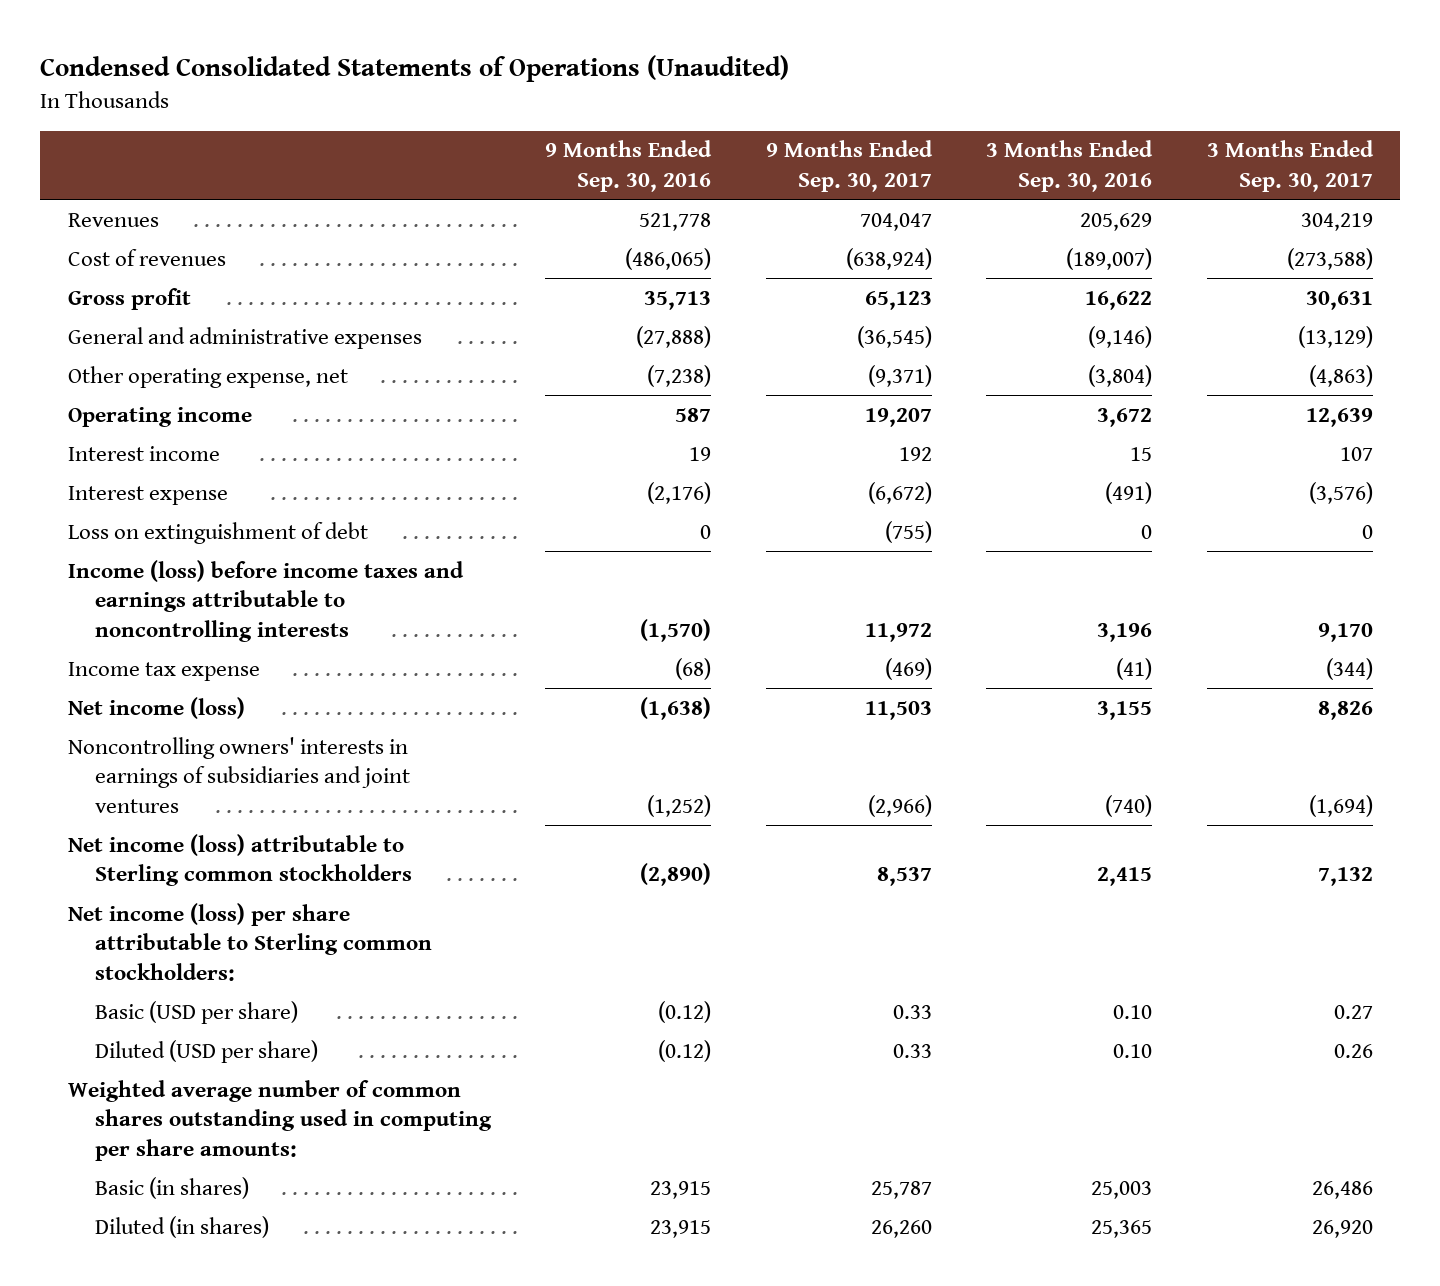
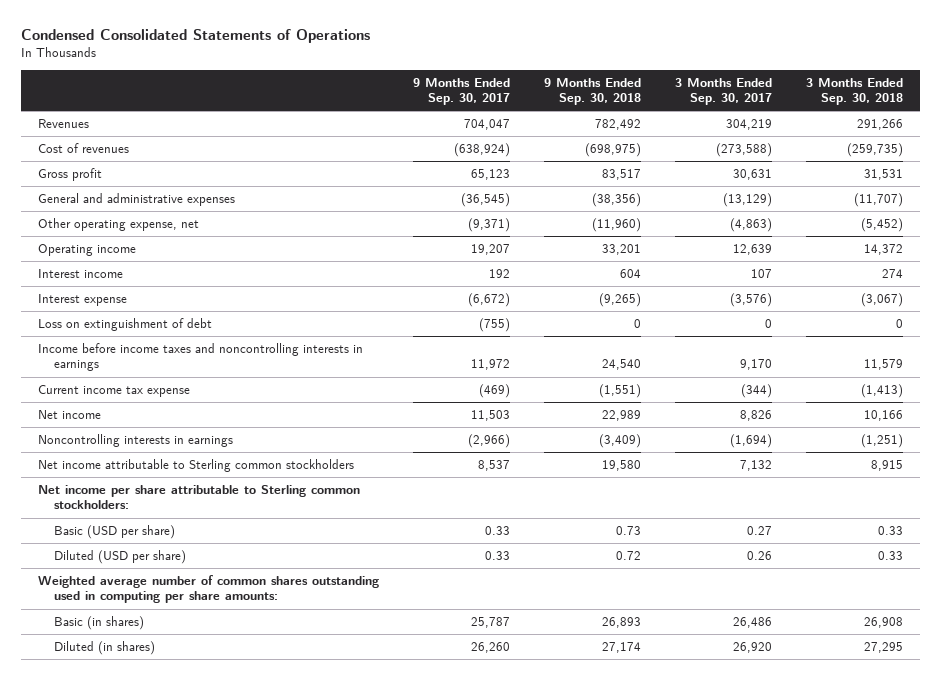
[40,55,790,83] Condensed Consolidated Statements of Operations (Unaudited) -> [20,29,370,44] Condensed Consolidated Statements of Operations
[545,140,713,193] 9 Months Ended Sep. 30, 2016 -> none
[986,140,1154,193] 3 Months Ended Sep. 30, 2016 -> none
none -> [543,77,641,106] 9 Months Ended Sep. 30, 2018
none -> [805,77,903,106] 3 Months Ended Sep. 30, 2018
[67,559,464,643] Income (loss) before income taxes and earnings attributable to noncontrolling interests -> [37,342,363,372] Income before income taxes and noncontrolling interests in earnings
[67,661,260,681] Income tax expense -> [37,384,190,397] Current income tax expense
[67,696,245,719] Net income (loss) -> [37,409,101,419] Net income
[67,736,410,814] Noncontrolling owners' interests in earnings of subsidiaries and joint ventures -> [37,433,233,447] Noncontrolling interests in earnings
[67,833,412,887] Net income (loss) attributable to Sterling common stockholders -> [37,458,354,472] Net income attributable to Sterling common stockholders
[67,902,432,982] Net income (loss) per share attributable to Sterling common stockholders: -> [37,484,360,510] Net income per share attributable to Sterling common stockholders:

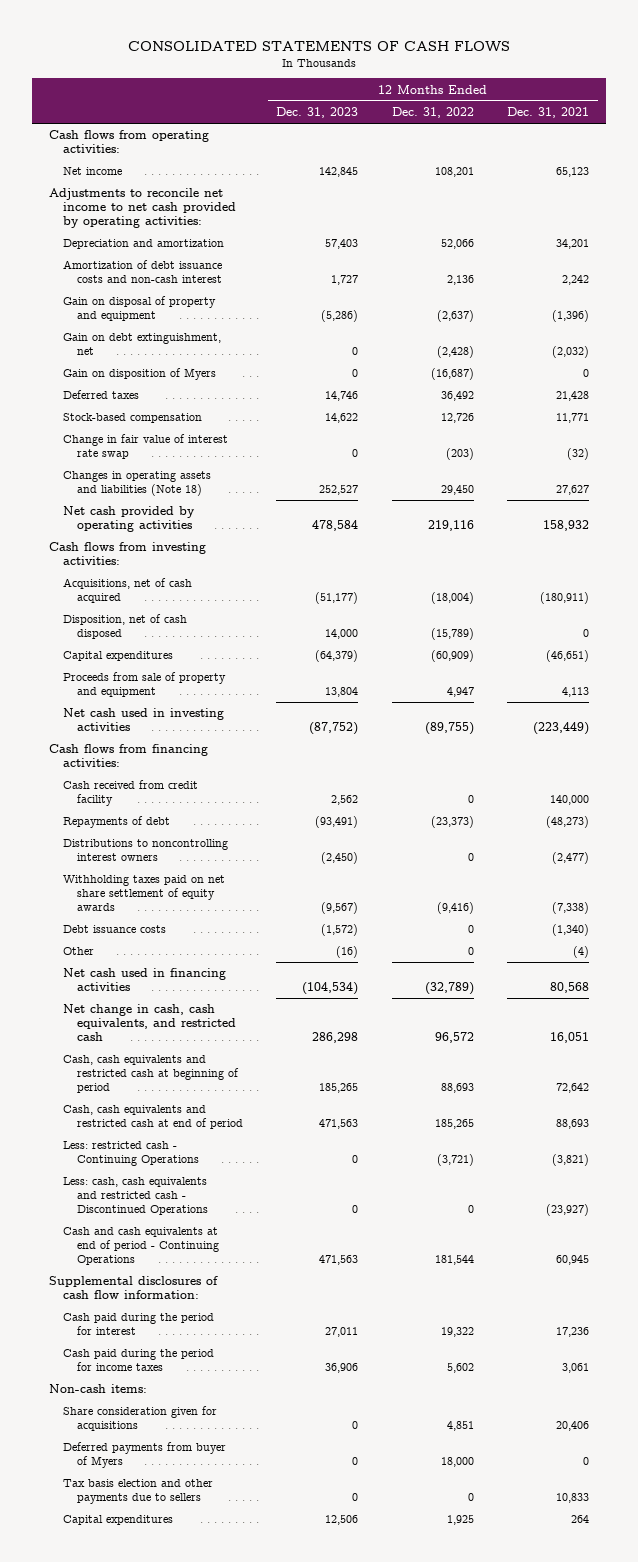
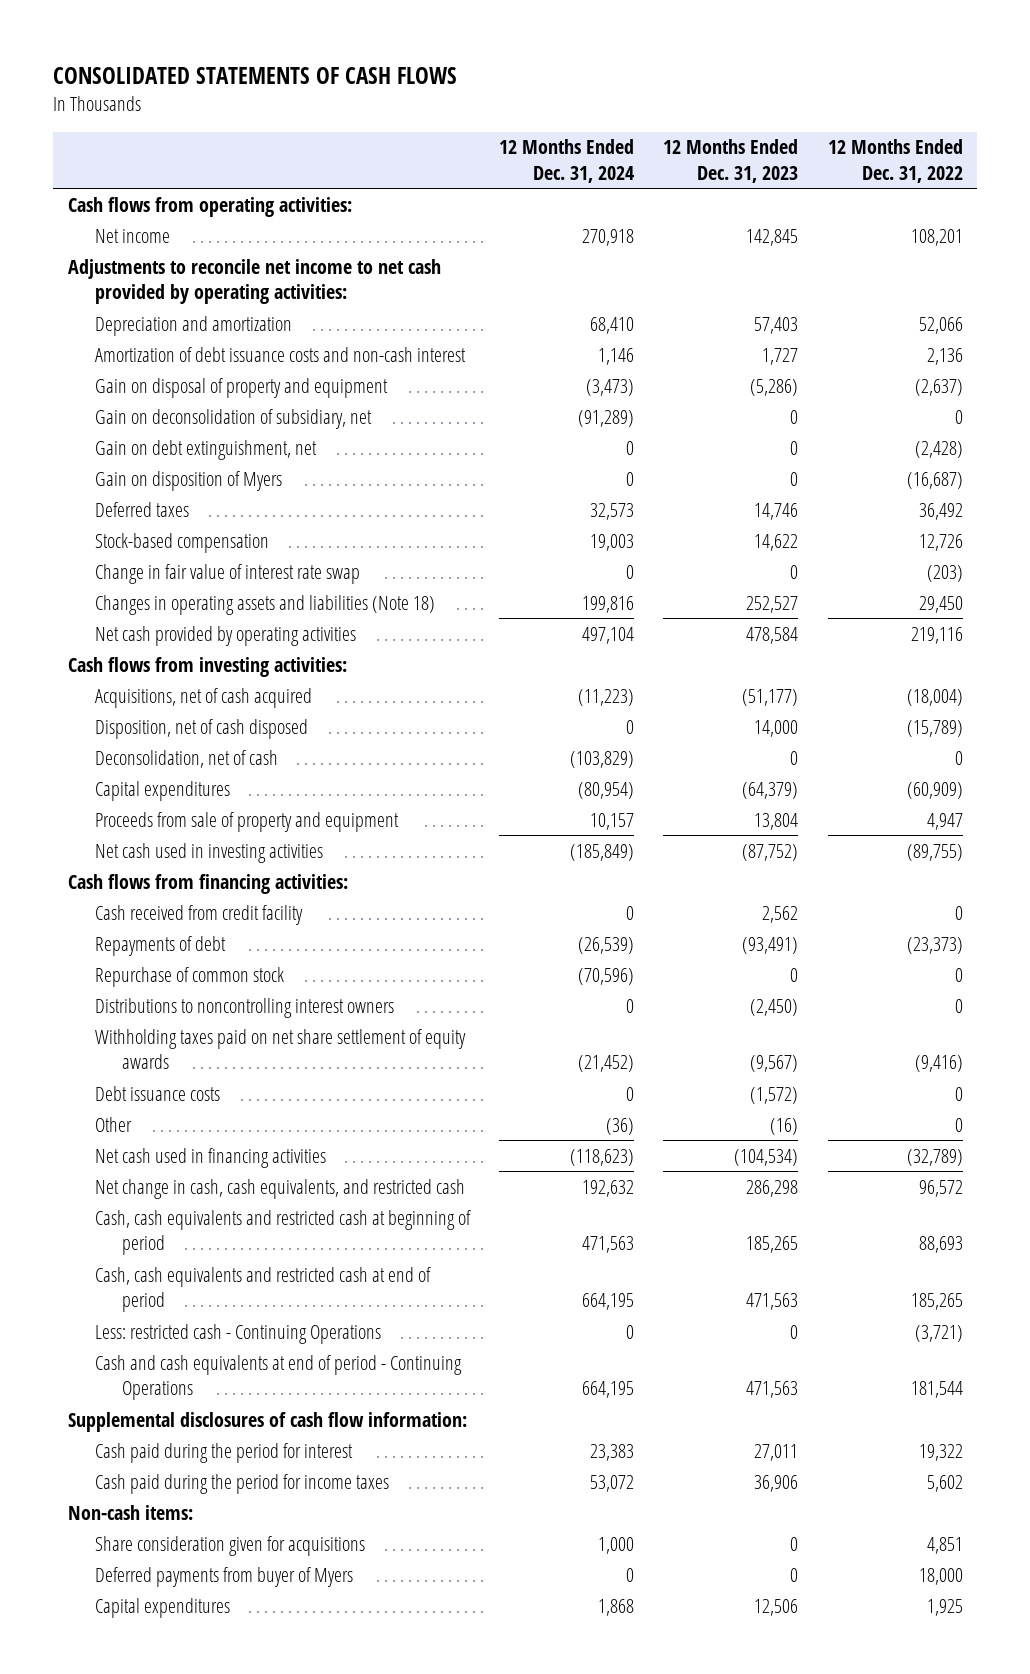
[507,107,590,119] Dec. 31, 2021 -> none
none -> [498,139,634,183] 12 Months Ended Dec. 31, 2024
none -> [94,408,372,429] Gain on deconsolidation of subsidiary, net
none -> [94,749,278,768] Deconsolidation, net of cash
none -> [94,966,284,987] Repurchase of common stock
[62,1177,208,1216] Less: cash, cash equivalents and restricted cash - Discontinued Operations -> none
[62,1479,213,1505] Tax basis election and other payments due to sellers -> none

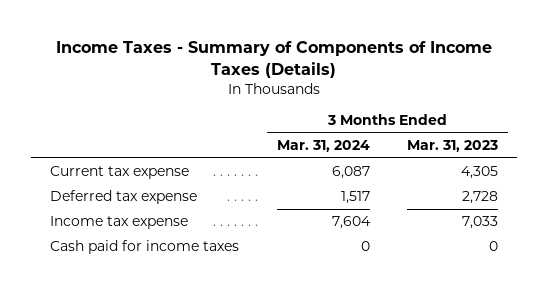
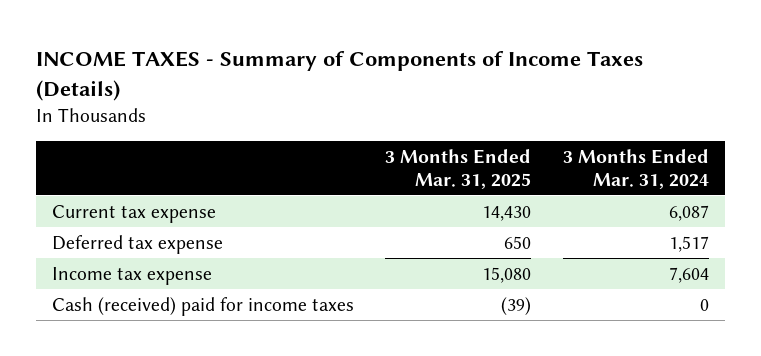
[56,41,493,78] Income Taxes - Summary of Components of Income Taxes (Details) -> [35,50,643,101] INCOME TAXES - Summary of Components of Income Taxes (Details)
[407,140,499,153] Mar. 31, 2023 -> none
none -> [385,148,532,189] 3 Months Ended Mar. 31, 2025
[49,240,239,255] Cash paid for income taxes -> [51,296,354,316] Cash (received) paid for income taxes

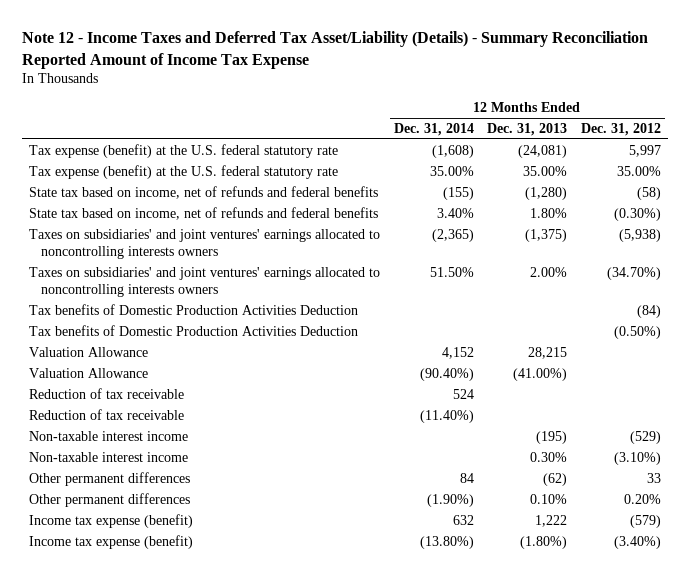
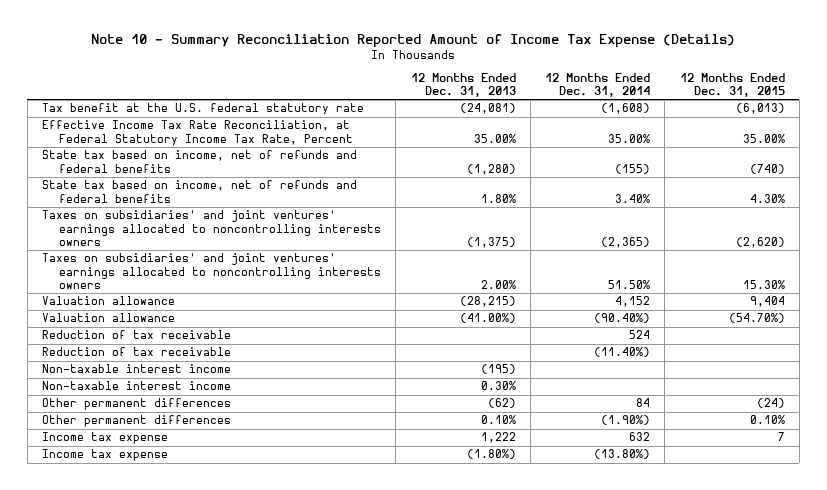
[21,31,648,69] Note 12 - Income Taxes and Deferred Tax Asset/Liability (Details) - Summary Reconciliation Reported Amount of Income Tax Expense -> [91,34,736,49] Note 10 - Summary Reconciliation Reported Amount of Income Tax Expense (Details)
[581,122,662,136] Dec. 31, 2012 -> none
none -> [679,72,785,97] 12 Months Ended Dec. 31, 2015
[28,143,338,158] Tax expense (benefit) at the U.S. federal statutory rate -> [42,103,365,116] Tax benefit at the U.S. federal statutory rate
[28,164,338,179] Tax expense (benefit) at the U.S. federal statutory rate -> [42,120,354,146] Effective Income Tax Rate Reconciliation, at Federal Statutory Income Tax Rate, Percent
[28,303,358,315] Tax benefits of Domestic Production Activities Deduction -> none
[28,324,358,336] Tax benefits of Domestic Production Activities Deduction -> none
[28,346,148,357] Valuation Allowance -> [42,296,176,306] Valuation allowance
[528,346,568,359] 28,215 -> [459,296,516,308] (28,215)
[28,367,148,378] Valuation Allowance -> [42,313,176,323] Valuation allowance
[28,513,193,528] Income tax expense (benefit) -> [42,432,169,445] Income tax expense
[28,534,193,549] Income tax expense (benefit) -> [42,449,169,462] Income tax expense

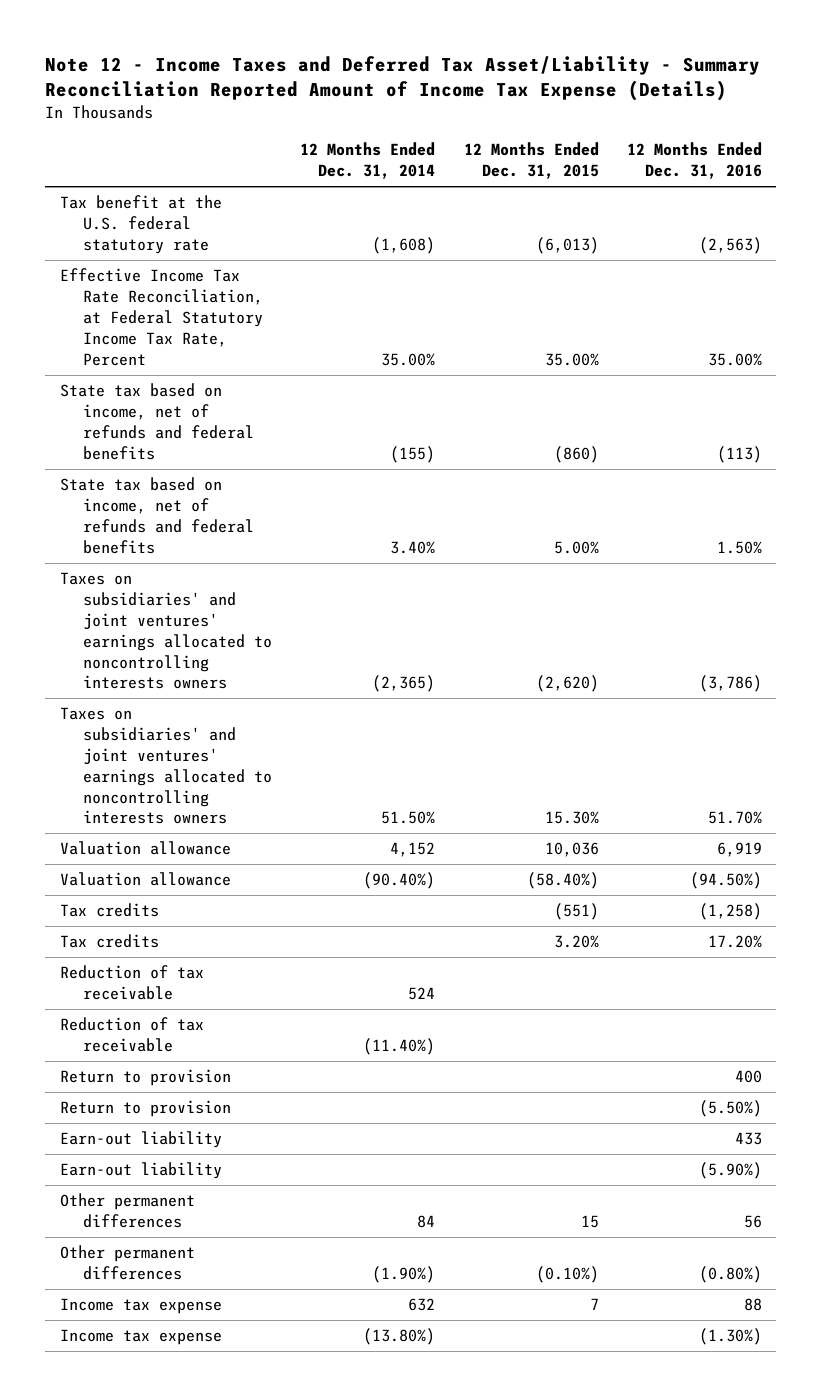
[91,34,736,49] Note 10 - Summary Reconciliation Reported Amount of Income Tax Expense (Details) -> [45,55,761,101] Note 12 - Income Taxes and Deferred Tax Asset/Liability - Summary Reconciliation Reported Amount of Income Tax Expense (Details)
[410,72,516,97] 12 Months Ended Dec. 31, 2013 -> none
none -> [626,142,762,180] 12 Months Ended Dec. 31, 2016
[749,163,785,174] (740) -> [553,445,599,463] (860)
[749,193,785,203] 4.30% -> [553,540,599,554] 5.00%
[749,296,785,308] 9,404 -> [544,842,599,858] 10,036
[728,313,785,324] (54.70%) -> [526,872,599,890] (58.40%)
none -> [59,903,159,918] Tax credits
none -> [59,934,159,949] Tax credits
[42,364,232,374] Non-taxable interest income -> none
[42,381,232,391] Non-taxable interest income -> none
none -> [59,1069,231,1087] Return to provision
none -> [59,1100,231,1118] Return to provision
none -> [59,1131,222,1149] Earn-out liability
none -> [59,1162,222,1180] Earn-out liability
[756,398,785,409] (24) -> [580,1215,599,1229] 15
[749,415,785,425] 0.10% -> [535,1266,599,1284] (0.10%)

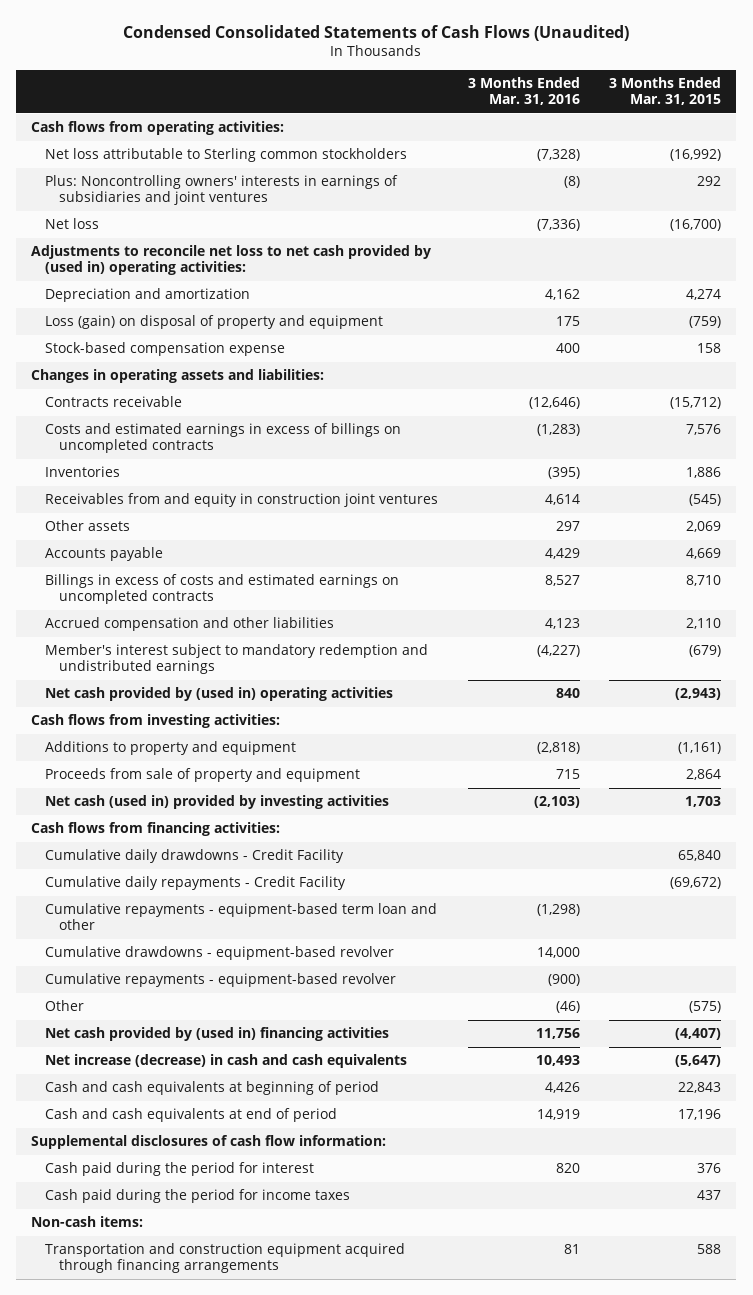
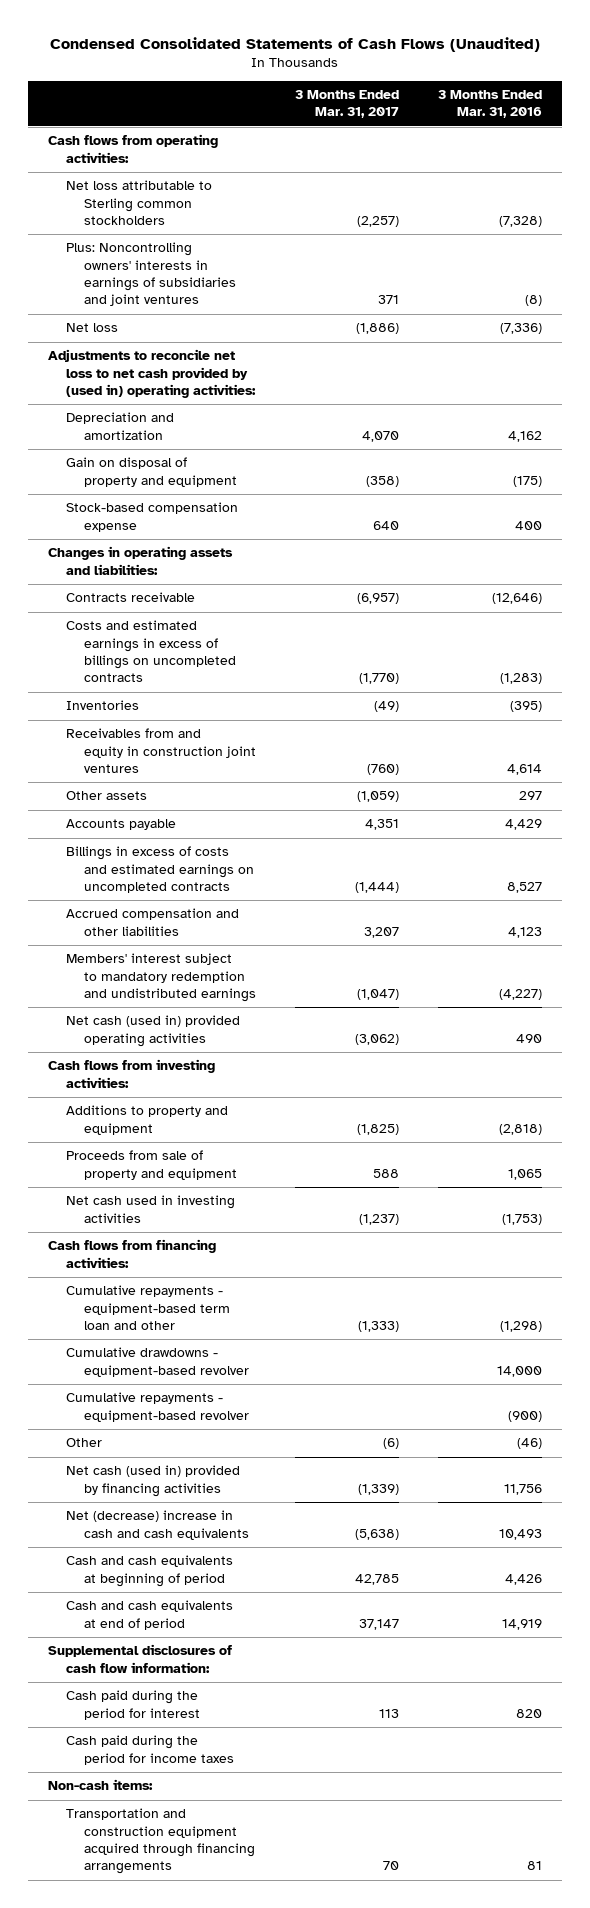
[609,77,722,106] 3 Months Ended Mar. 31, 2015 -> none
none -> [295,90,400,119] 3 Months Ended Mar. 31, 2017
[45,315,384,330] Loss (gain) on disposal of property and equipment -> [65,457,237,487] Gain on disposal of property and equipment
[555,316,580,327] 175 -> [513,475,543,487] (175)
[45,644,429,675] Member's interest subject to mandatory redemption and undistributed earnings -> [65,953,256,1002] Members' interest subject to mandatory redemption and undistributed earnings
[45,687,394,702] Net cash provided by (used in) operating activities -> [65,1015,240,1047] Net cash (used in) provided operating activities
[555,688,580,699] 840 -> [516,1033,543,1043] 490
[555,769,580,780] 715 -> [508,1168,543,1180] 1,065
[45,795,390,810] Net cash (used in) provided by investing activities -> [65,1195,235,1223] Net cash used in investing activities
[533,796,580,809] (2,103) -> [502,1213,543,1225] (1,753)
[45,849,345,864] Cumulative daily drawdowns - Credit Facility -> none
[45,876,347,891] Cumulative daily repayments - Credit Facility -> none
[45,1027,390,1042] Net cash provided by (used in) financing activities -> [65,1465,240,1497] Net cash (used in) provided by financing activities
[45,1054,408,1069] Net increase (decrease) in cash and cash equivalents -> [65,1510,249,1540] Net (decrease) increase in cash and cash equivalents

